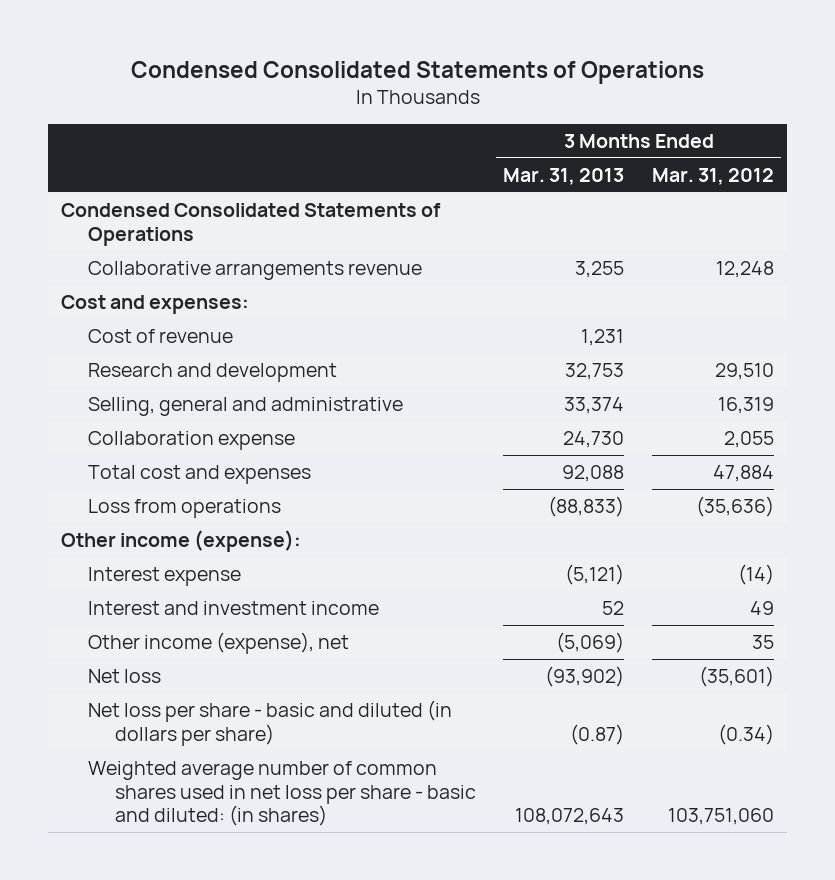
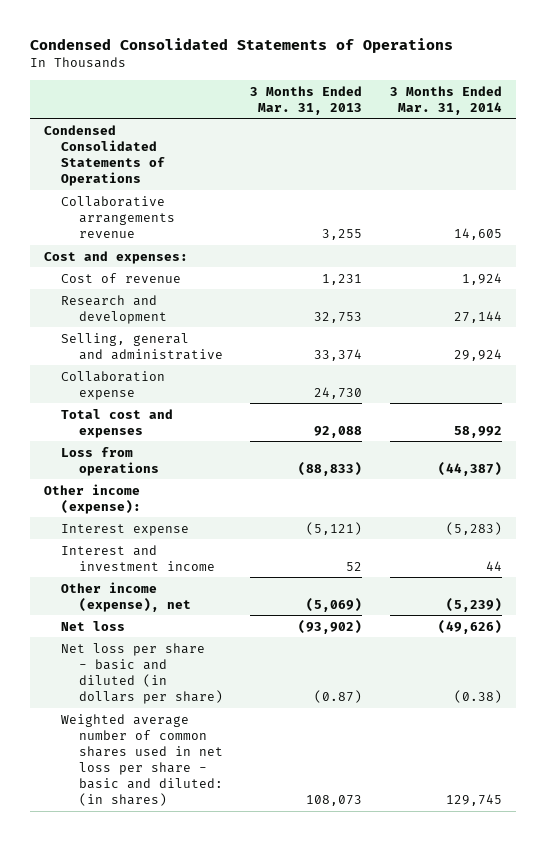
[651,167,774,185] Mar. 31, 2012 -> none
none -> [390,85,503,115] 3 Months Ended Mar. 31, 2014
[515,807,625,825] 108,072,643 -> [306,795,363,807] 108,073

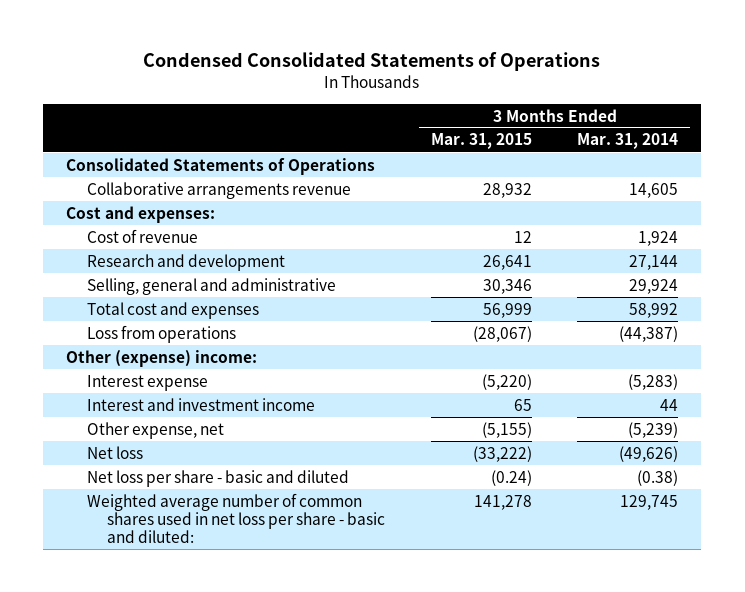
[250,85,363,115] 3 Months Ended Mar. 31, 2013 -> none
none -> [430,133,532,150] Mar. 31, 2015
[44,124,166,186] Condensed Consolidated Statements of Operations -> [66,157,376,175] Consolidated Statements of Operations
[61,370,166,400] Collaboration expense -> none
[44,483,142,514] Other income (expense): -> [66,349,258,367] Other (expense) income:
[61,581,191,612] Other income (expense), net -> [86,421,224,439] Other expense, net
[61,642,223,704] Net loss per share - basic and diluted (in dollars per share) -> [86,469,349,487] Net loss per share - basic and diluted
[61,713,223,807] Weighted average number of common shares used in net loss per share - basic and diluted: (in shares) -> [86,492,386,543] Weighted average number of common shares used in net loss per share - basic and diluted:

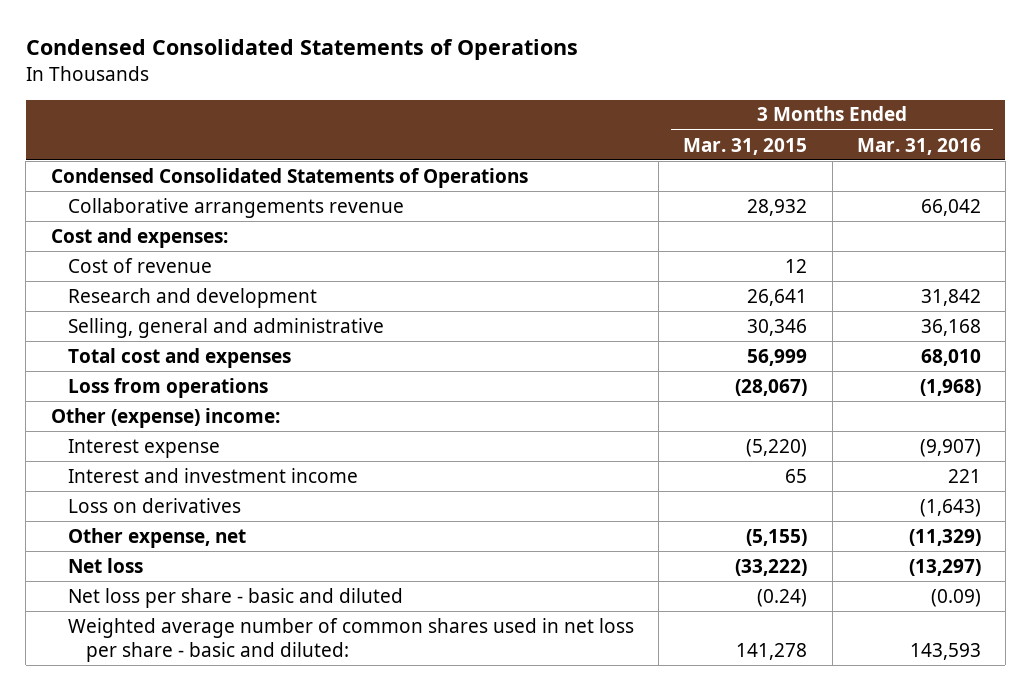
[577,133,679,150] Mar. 31, 2014 -> none
none -> [856,137,981,155] Mar. 31, 2016
[66,157,376,175] Consolidated Statements of Operations -> [50,167,528,188] Condensed Consolidated Statements of Operations
none -> [68,497,242,513] Loss on derivatives

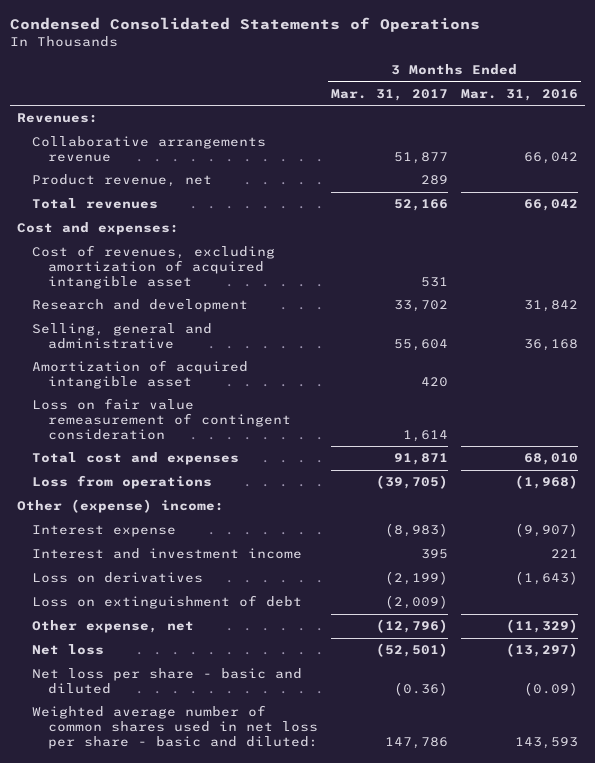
[683,137,808,155] Mar. 31, 2015 -> none
none -> [330,88,448,101] Mar. 31, 2017
[50,167,528,188] Condensed Consolidated Statements of Operations -> none
none -> [16,113,98,124] Revenues:
none -> [32,174,213,188] Product revenue, net
none -> [32,198,159,210] Total revenues
[68,257,213,273] Cost of revenue -> [32,245,276,290] Cost of revenues, excluding amortization of acquired intangible asset
none -> [32,360,249,390] Amortization of acquired intangible asset
none -> [32,398,291,441] Loss on fair value remeasurement of contingent consideration
none -> [32,595,303,610] Loss on extinguishment of debt

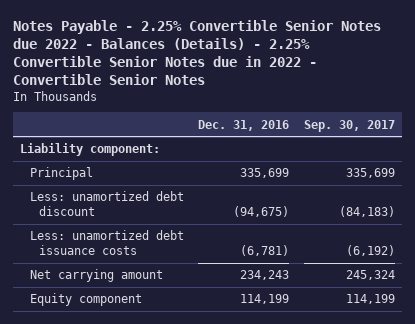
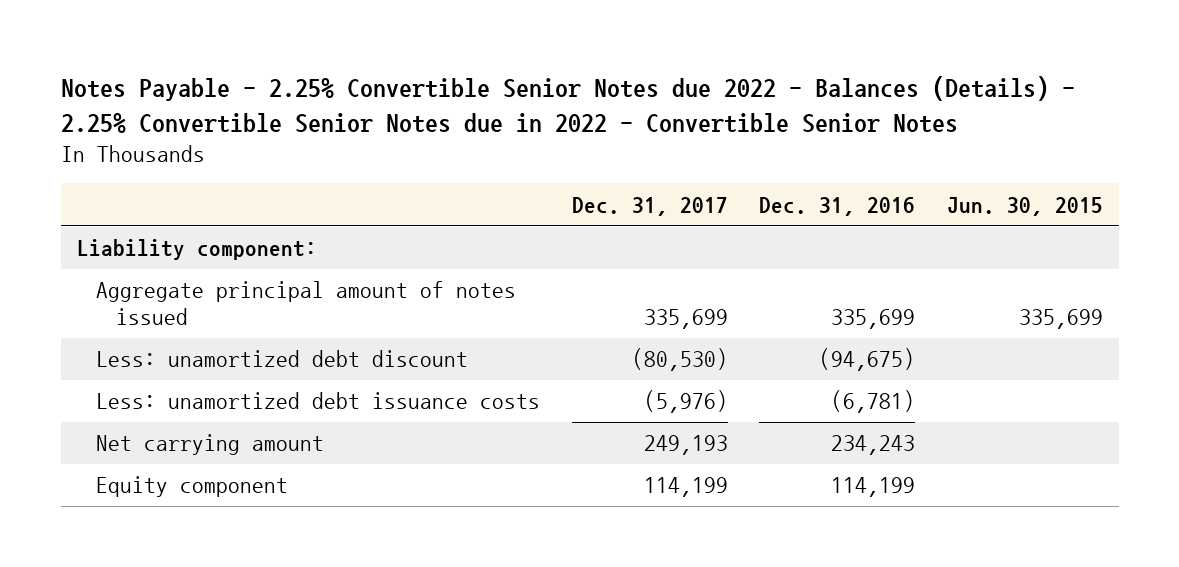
[304,119,396,132] Sep. 30, 2017 -> none
none -> [571,196,728,216] Dec. 31, 2017
none -> [946,196,1103,216] Jun. 30, 2015
[29,167,93,181] Principal -> [96,281,517,326] Aggregate principal amount of notes issued

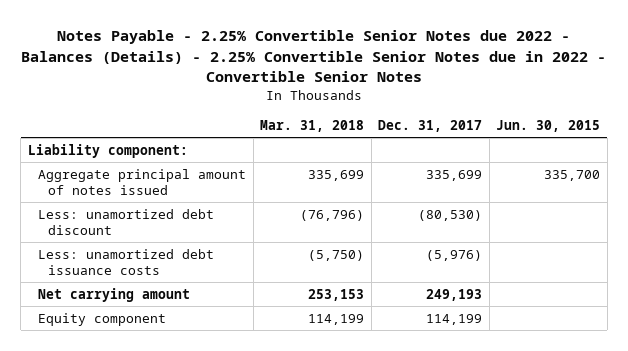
[759,196,916,216] Dec. 31, 2016 -> none
none -> [260,119,365,132] Mar. 31, 2018
[1018,309,1103,330] 335,699 -> [544,169,601,181] 335,700

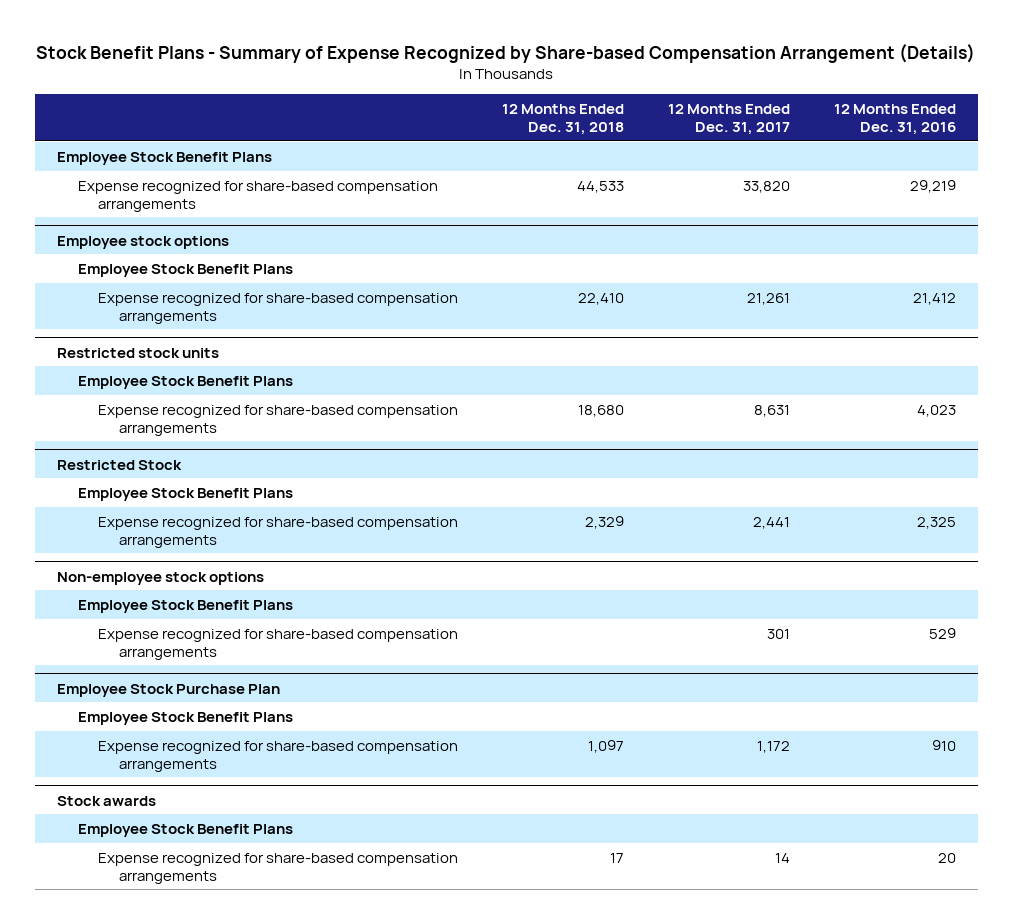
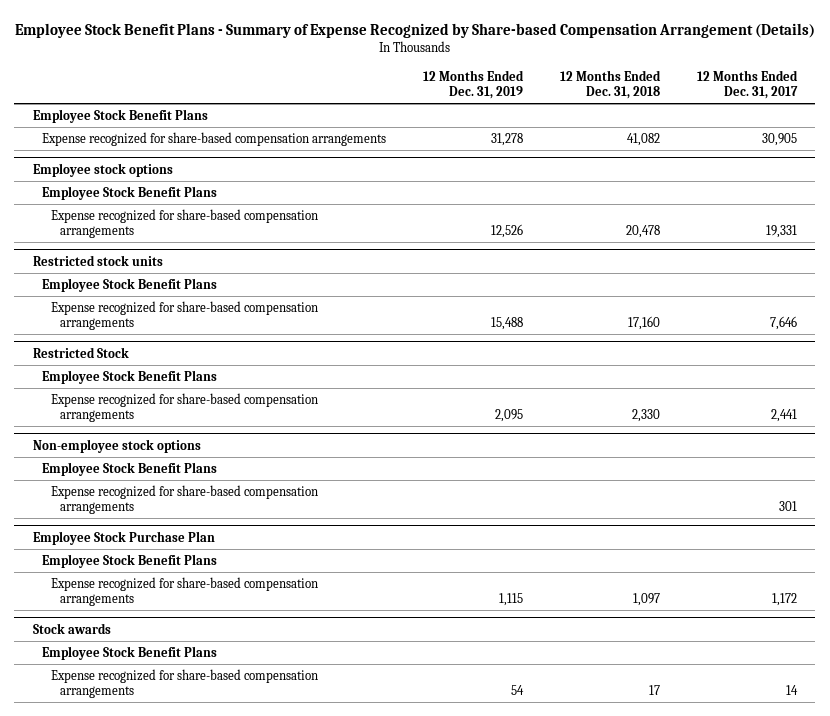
[36,43,976,63] Stock Benefit Plans - Summary of Expense Recognized by Share-based Compensation Arrangement (Details) -> [14,22,815,38] Employee Stock Benefit Plans - Summary of Expense Recognized by Share-based Compensation Arrangement (Details)
[833,104,956,135] 12 Months Ended Dec. 31, 2016 -> none
none -> [422,70,524,100] 12 Months Ended Dec. 31, 2019
[576,180,624,193] 44,533 -> [626,133,660,147] 41,082
[742,180,790,193] 33,820 -> [761,133,797,147] 30,905
[577,292,624,305] 22,410 -> [625,225,660,239] 20,478
[746,292,790,305] 21,261 -> [765,225,797,239] 19,331
[577,404,624,417] 18,680 -> [627,316,660,331] 17,160
[753,404,790,417] 8,631 -> [769,316,797,331] 7,646
[584,515,624,529] 2,329 -> [631,409,660,423] 2,330

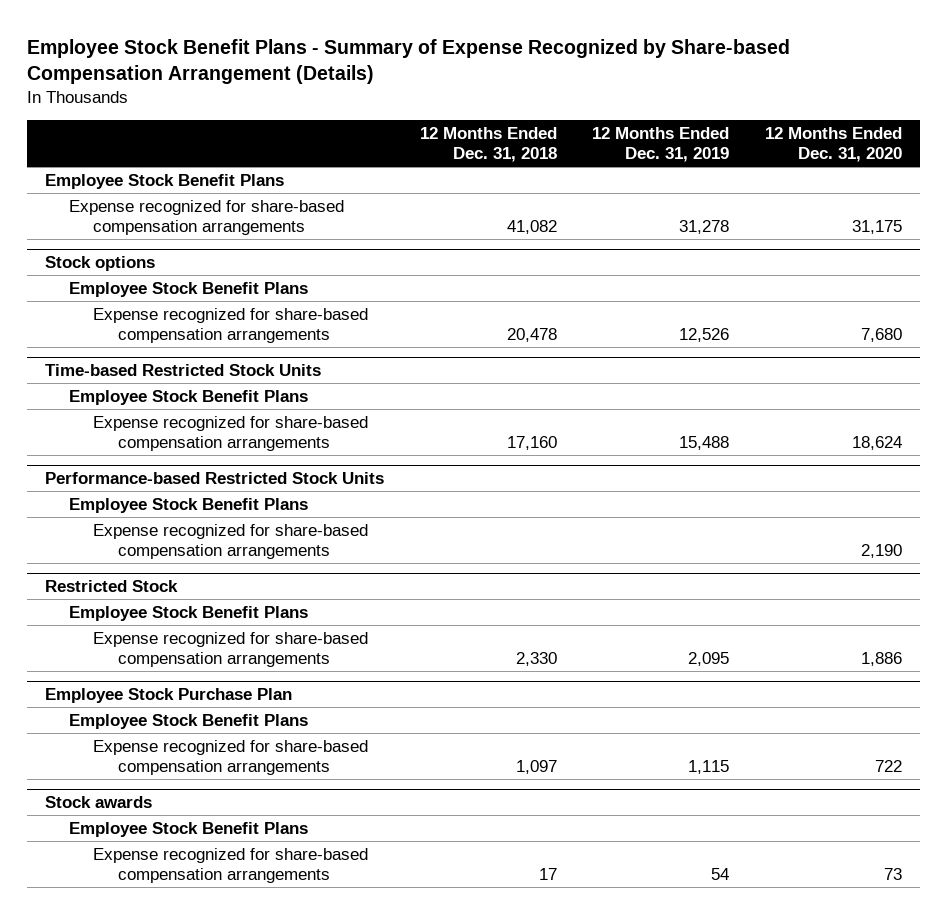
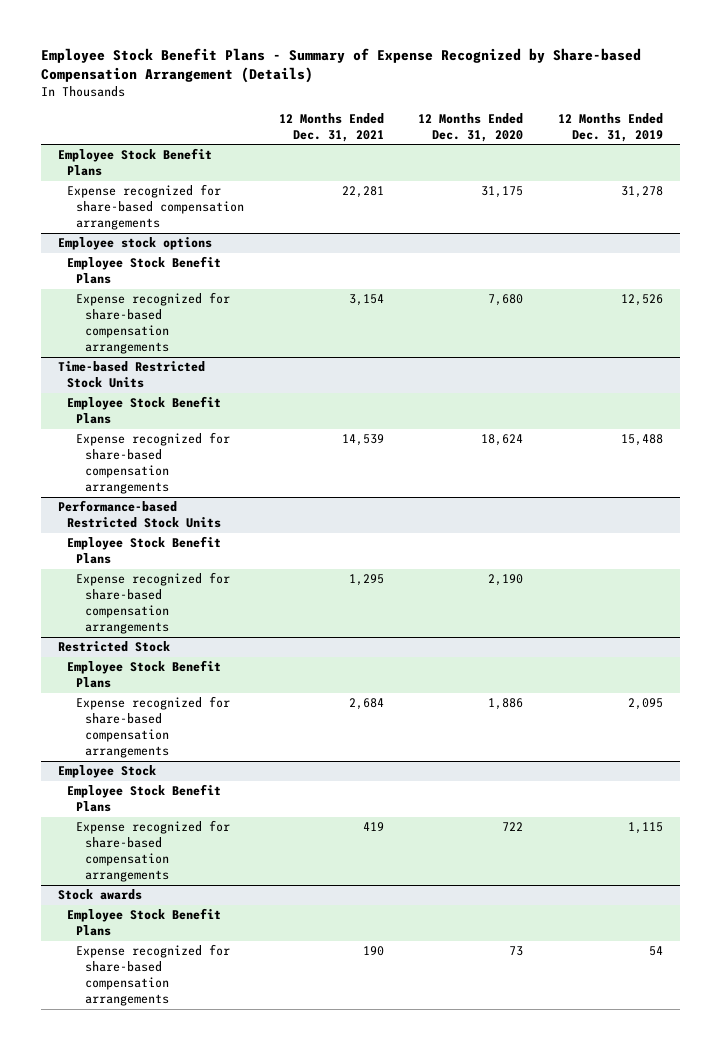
[419,126,557,163] 12 Months Ended Dec. 31, 2018 -> none
none -> [278,112,384,142] 12 Months Ended Dec. 31, 2021
[45,255,156,271] Stock options -> [58,237,213,251] Employee stock options
[45,687,293,703] Employee Stock Purchase Plan -> [58,765,157,779] Employee Stock

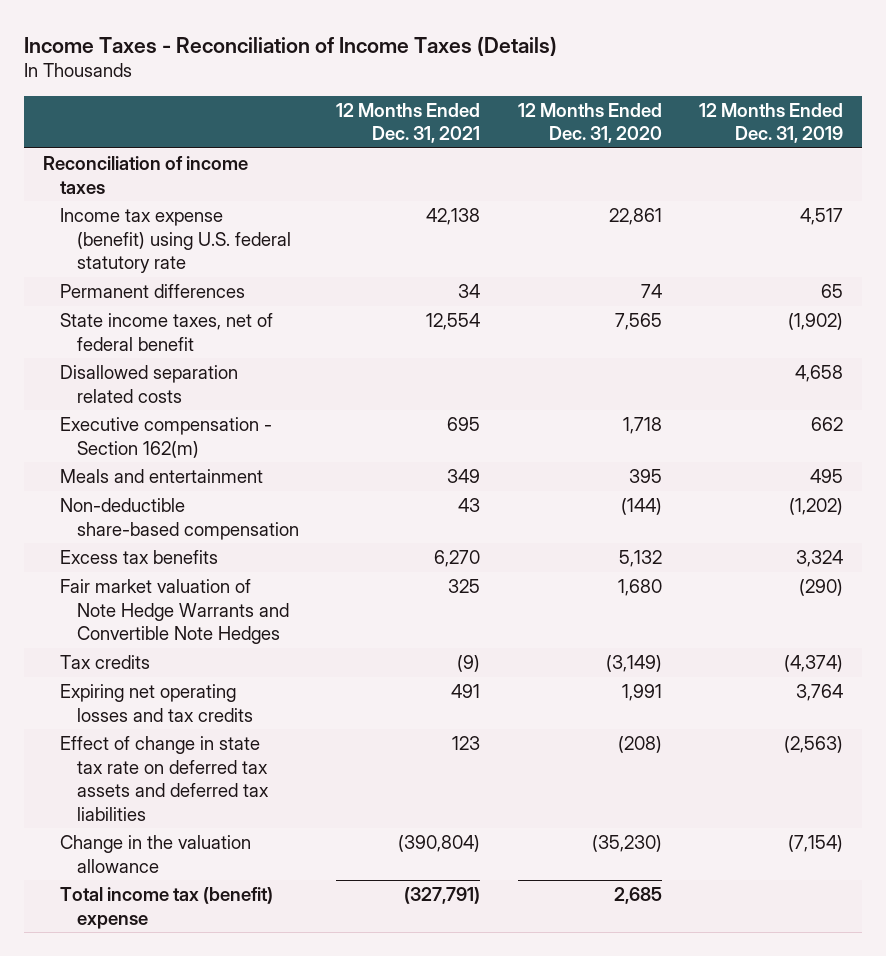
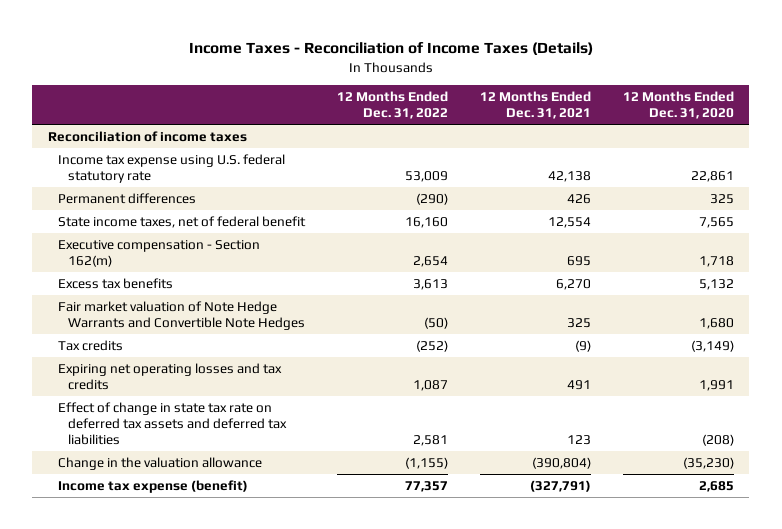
[698,102,843,144] 12 Months Ended Dec. 31, 2019 -> none
none -> [336,91,448,119] 12 Months Ended Dec. 31, 2022
[59,207,292,274] Income tax expense (benefit) using U.S. federal statutory rate -> [58,153,286,183] Income tax expense using U.S. federal statutory rate
[458,283,481,298] 34 -> [566,193,591,204] 426
[640,283,662,298] 74 -> [709,193,734,204] 325
[59,364,238,403] Disallowed separation related costs -> none
[59,468,263,483] Meals and entertainment -> none
[59,497,300,540] Non-deductible share-based compensation -> none
[59,886,273,929] Total income tax (benefit) expense -> [58,479,249,493] Income tax expense (benefit)

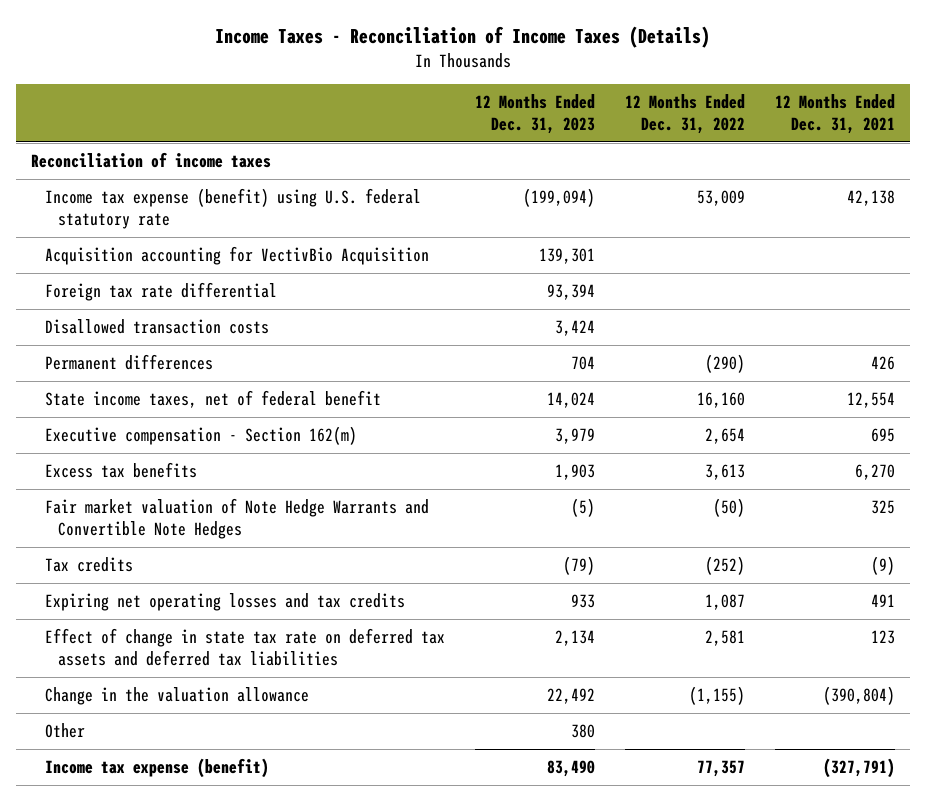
[622,91,734,119] 12 Months Ended Dec. 31, 2020 -> none
none -> [474,93,595,135] 12 Months Ended Dec. 31, 2023
[58,153,286,183] Income tax expense using U.S. federal statutory rate -> [44,187,421,230] Income tax expense (benefit) using U.S. federal statutory rate
none -> [44,245,429,265] Acquisition accounting for VectivBio Acquisition
none -> [44,281,277,301] Foreign tax rate differential
none -> [44,318,269,334] Disallowed transaction costs
none -> [44,722,85,738] Other

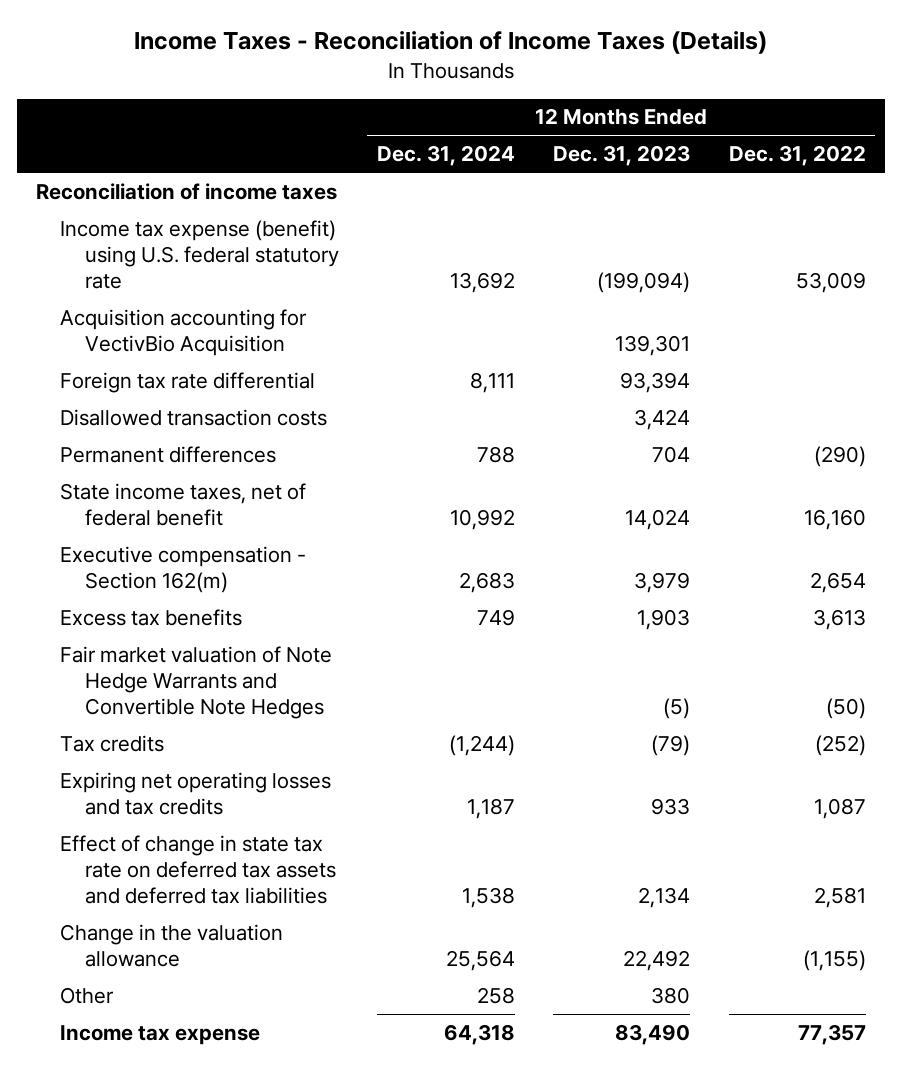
[775,93,896,135] 12 Months Ended Dec. 31, 2021 -> none
none -> [377,145,516,167] Dec. 31, 2024
[44,757,269,778] Income tax expense (benefit) -> [60,1024,261,1045] Income tax expense

